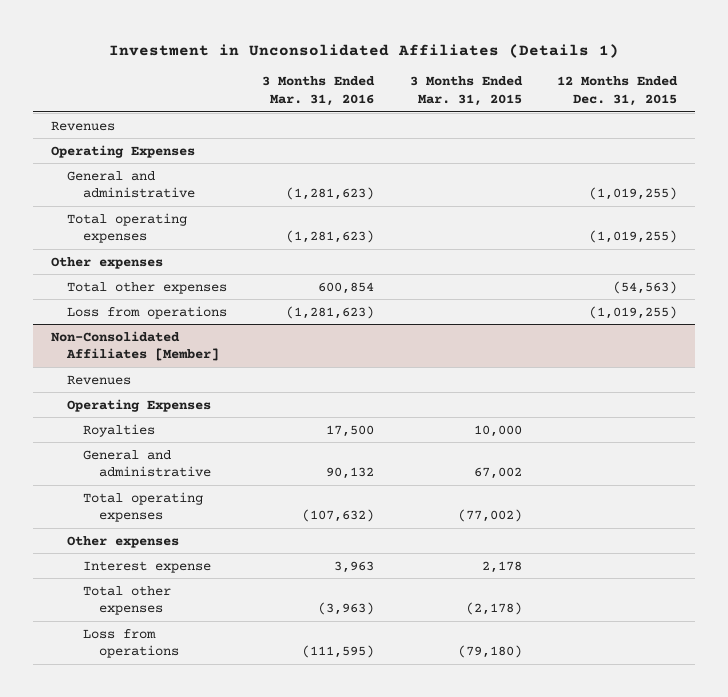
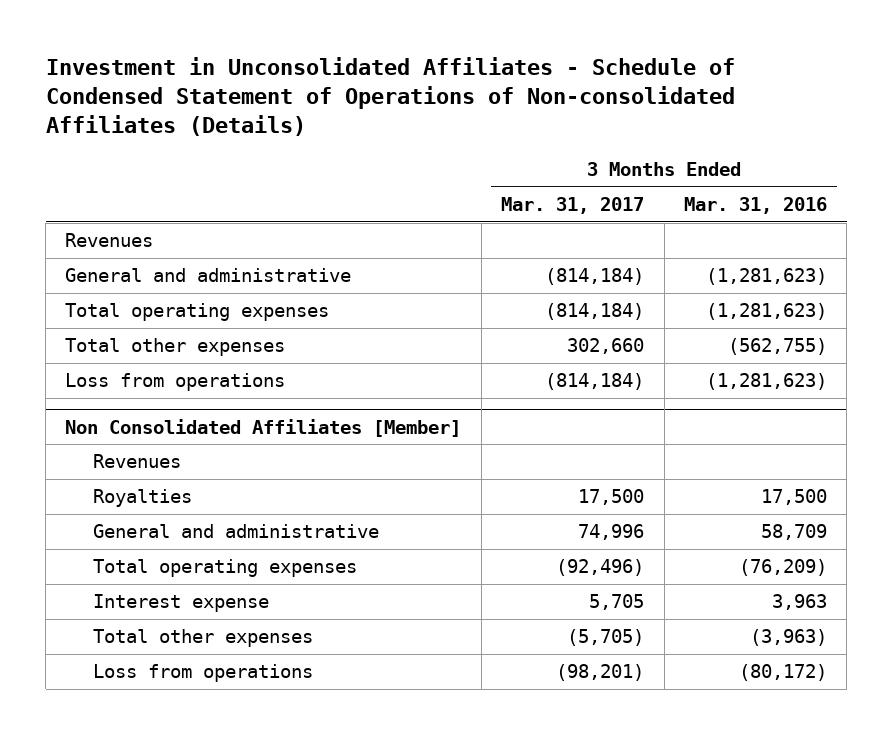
[109,43,620,58] Investment in Unconsolidated Affiliates (Details 1) -> [45,56,735,137] Investment in Unconsolidated Affiliates - Schedule of Condensed Statement of Operations of Non-consolidated Affiliates (Details)
[409,76,523,107] 3 Months Ended Mar. 31, 2015 -> none
[557,76,679,107] 12 Months Ended Dec. 31, 2015 -> none
none -> [501,197,645,215] Mar. 31, 2017
[50,144,195,158] Operating Expenses -> none
[50,256,163,269] Other expenses -> none
[318,281,375,294] 600,854 -> [727,338,827,356] (562,755)
[50,330,219,362] Non-Consolidated Affiliates [Member] -> [65,418,462,437] Non Consolidated Affiliates [Member]
[66,398,211,412] Operating Expenses -> none
[66,535,179,548] Other expenses -> none
[326,467,375,480] 90,132 -> [760,524,827,541] 58,709
[302,509,375,523] (107,632) -> [738,559,827,577] (76,209)
[302,645,375,659] (111,595) -> [738,664,827,682] (80,172)

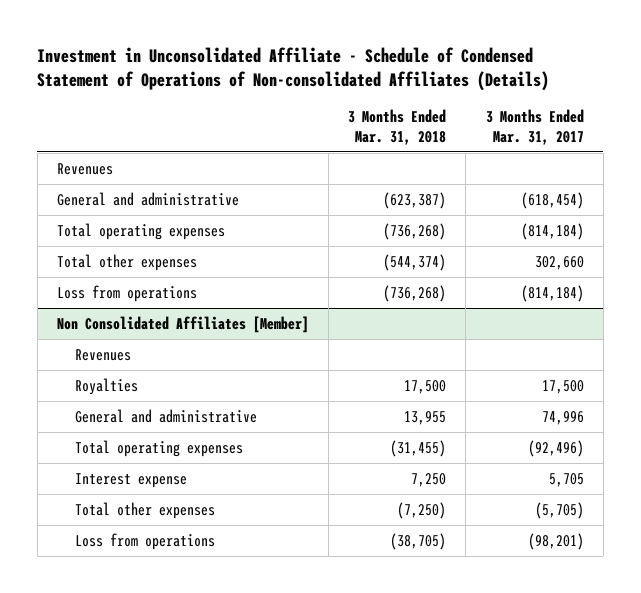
[45,56,735,137] Investment in Unconsolidated Affiliates - Schedule of Condensed Statement of Operations of Non-consolidated Affiliates (Details) -> [37,46,550,91] Investment in Unconsolidated Affiliate - Schedule of Condensed Statement of Operations of Non-consolidated Affiliates (Details)
[683,197,827,215] Mar. 31, 2016 -> none
none -> [348,109,447,145] 3 Months Ended Mar. 31, 2018
[545,268,645,286] (814,184) -> [520,192,584,210] (618,454)

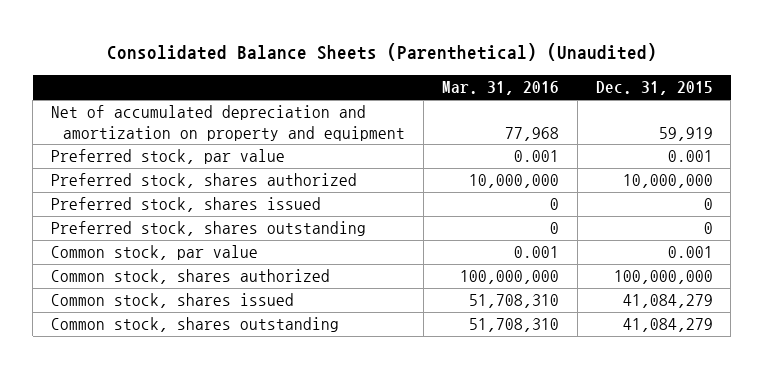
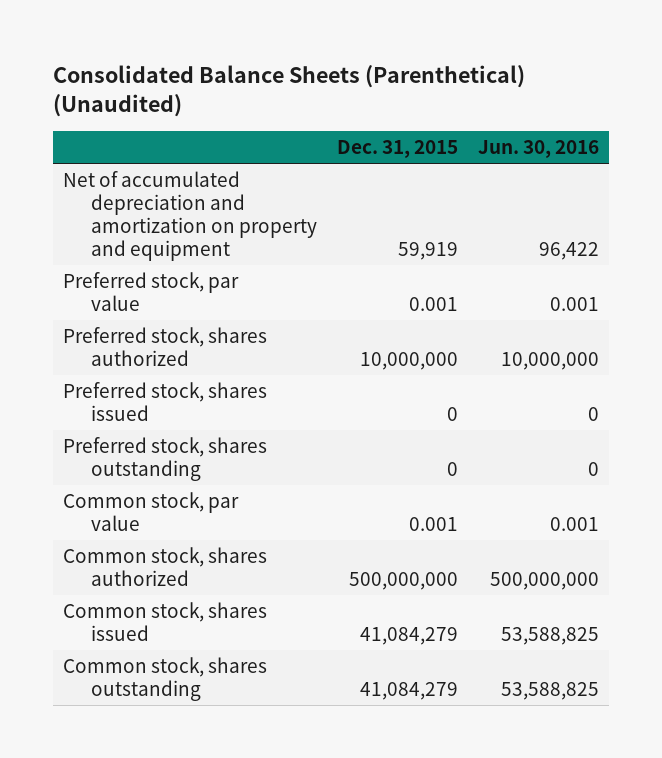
[441,81,559,96] Mar. 31, 2016 -> none
none -> [477,139,599,158] Jun. 30, 2016
[613,270,713,285] 100,000,000 -> [348,572,458,591] 500,000,000

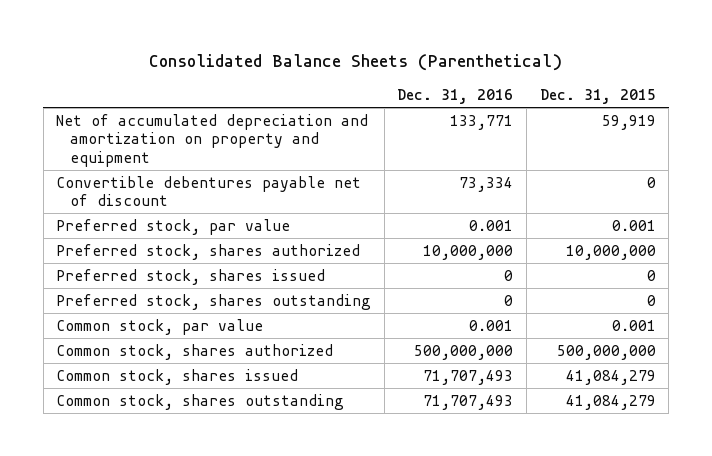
[53,64,526,117] Consolidated Balance Sheets (Parenthetical) (Unaudited) -> [148,54,562,72] Consolidated Balance Sheets (Parenthetical)
[477,139,599,158] Jun. 30, 2016 -> none
none -> [397,89,514,105] Dec. 31, 2016
none -> [56,175,362,207] Convertible debentures payable net of discount

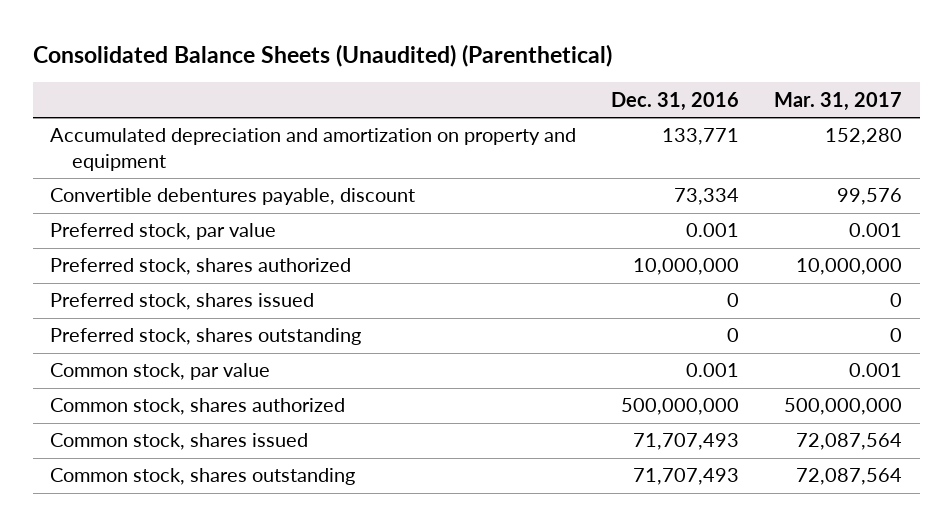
[148,54,562,72] Consolidated Balance Sheets (Parenthetical) -> [32,43,612,67] Consolidated Balance Sheets (Unaudited) (Parenthetical)
[539,89,656,105] Dec. 31, 2015 -> none
none -> [774,91,903,111] Mar. 31, 2017
[56,113,369,167] Net of accumulated depreciation and amortization on property and equipment -> [50,128,577,171] Accumulated depreciation and amortization on property and equipment
[56,175,362,207] Convertible debentures payable net of discount -> [50,188,416,206] Convertible debentures payable, discount

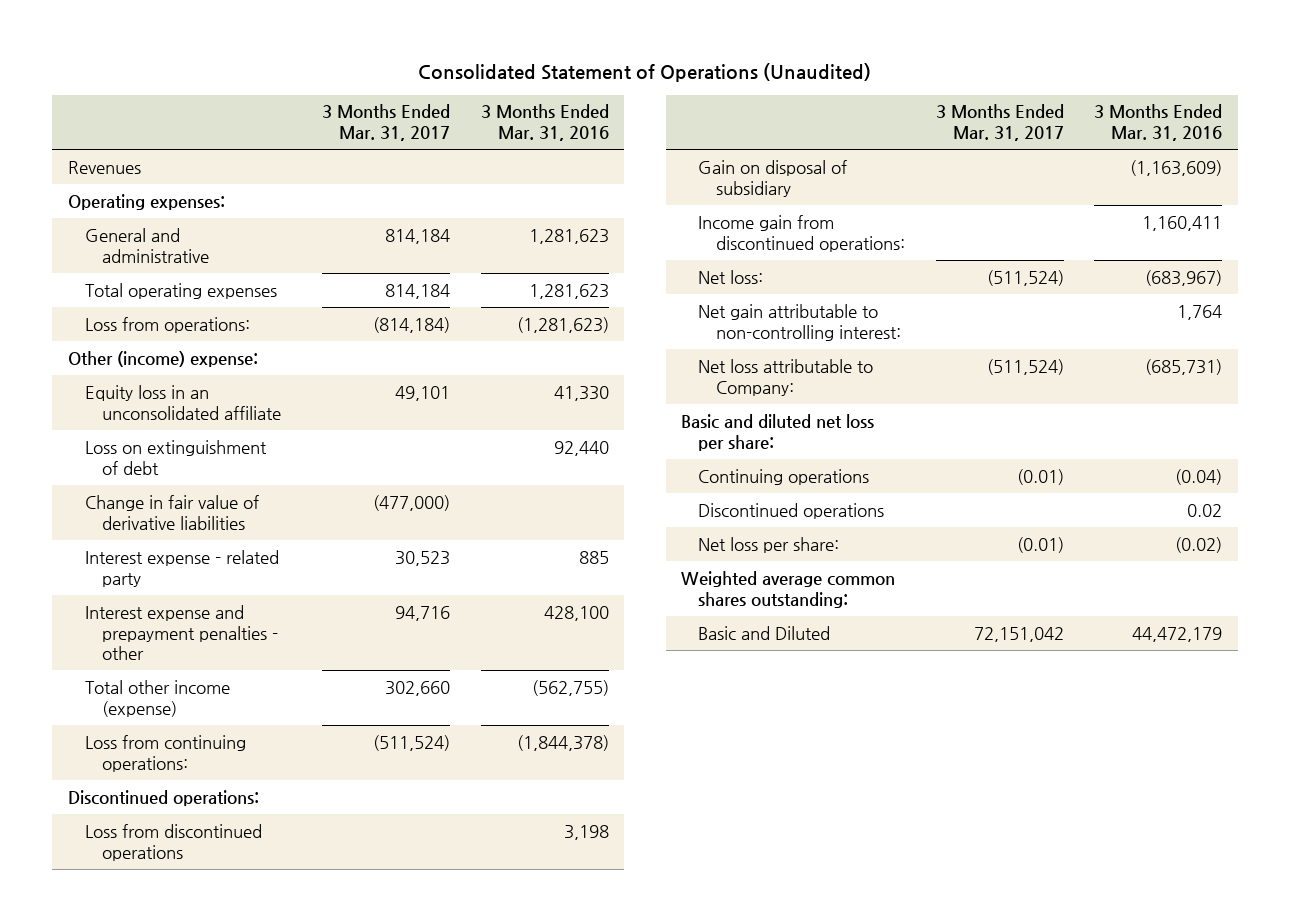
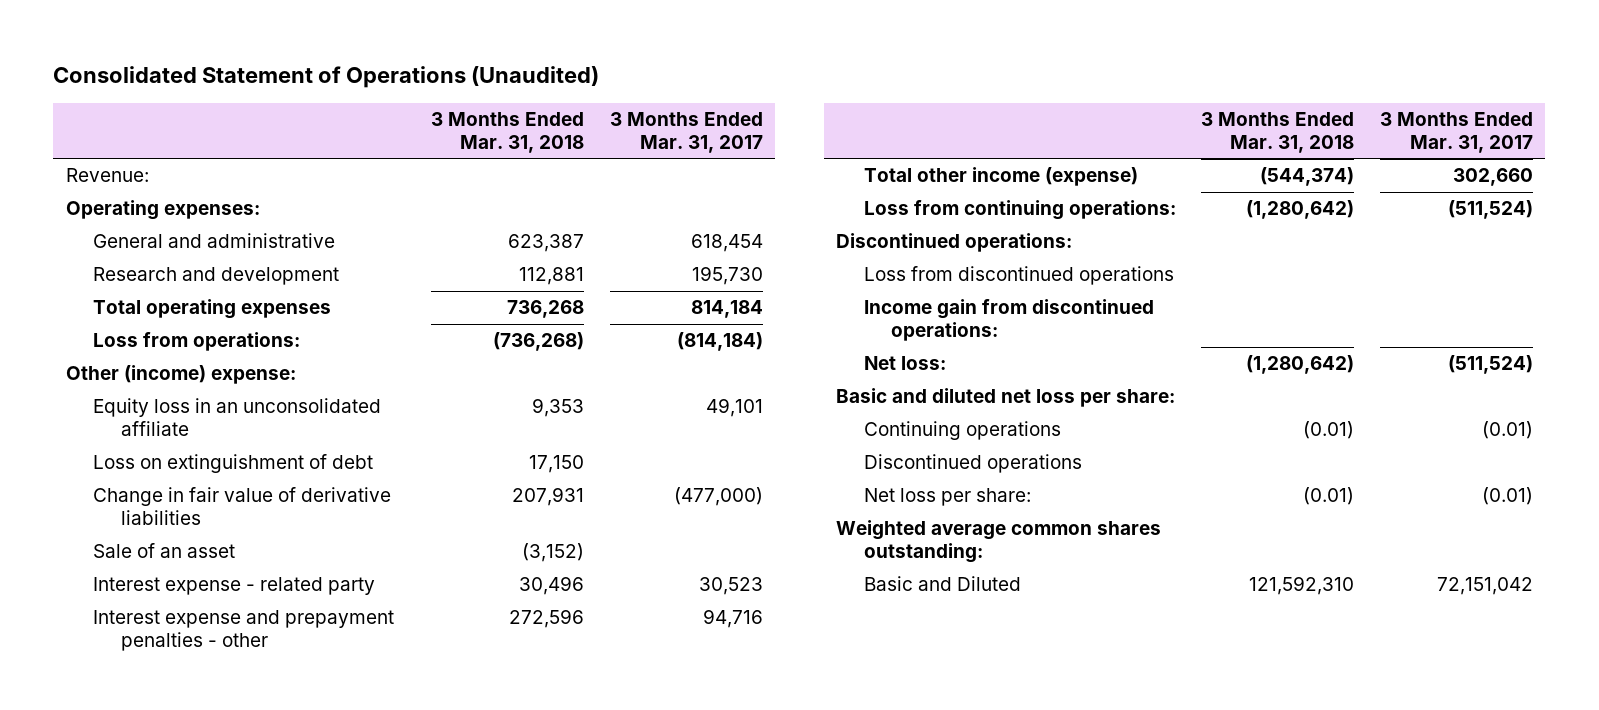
[480,104,609,142] 3 Months Ended Mar. 31, 2016 -> none
none -> [431,112,585,153] 3 Months Ended Mar. 31, 2018
[67,160,141,174] Revenues -> [66,168,150,183] Revenue:
[384,228,450,244] 814,184 -> [690,234,763,253] 618,454
none -> [93,267,340,286] Research and development
none -> [93,543,236,559] Sale of an asset
[698,159,848,197] Gain on disposal of subsidiary -> none
[698,303,901,341] Net gain attributable to non-controlling interest: -> none
[698,358,874,396] Net loss attributable to Company: -> none

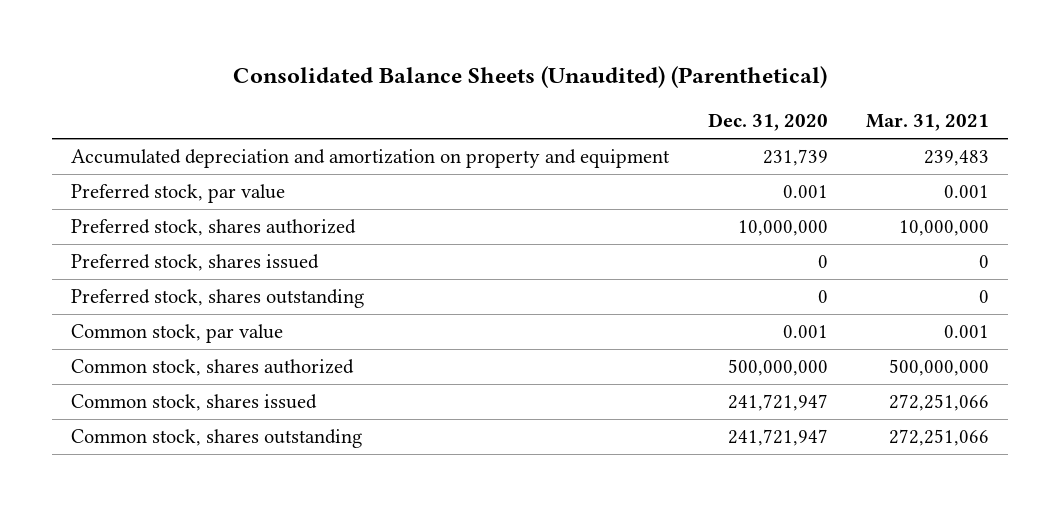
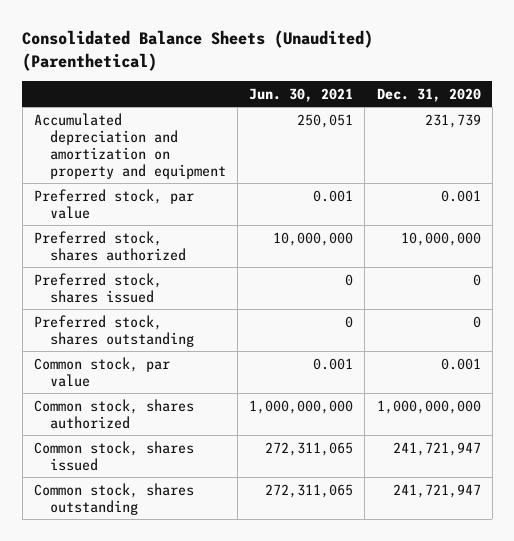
[866,114,990,132] Mar. 31, 2021 -> none
none -> [249,87,354,102] Jun. 30, 2021
[727,358,828,376] 500,000,000 -> [376,399,481,414] 1,000,000,000

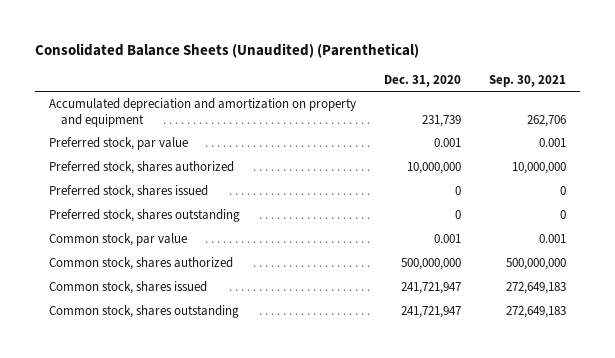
[249,87,354,102] Jun. 30, 2021 -> none
none -> [489,74,567,87] Sep. 30, 2021
[376,399,481,414] 1,000,000,000 -> [400,258,461,271] 500,000,000

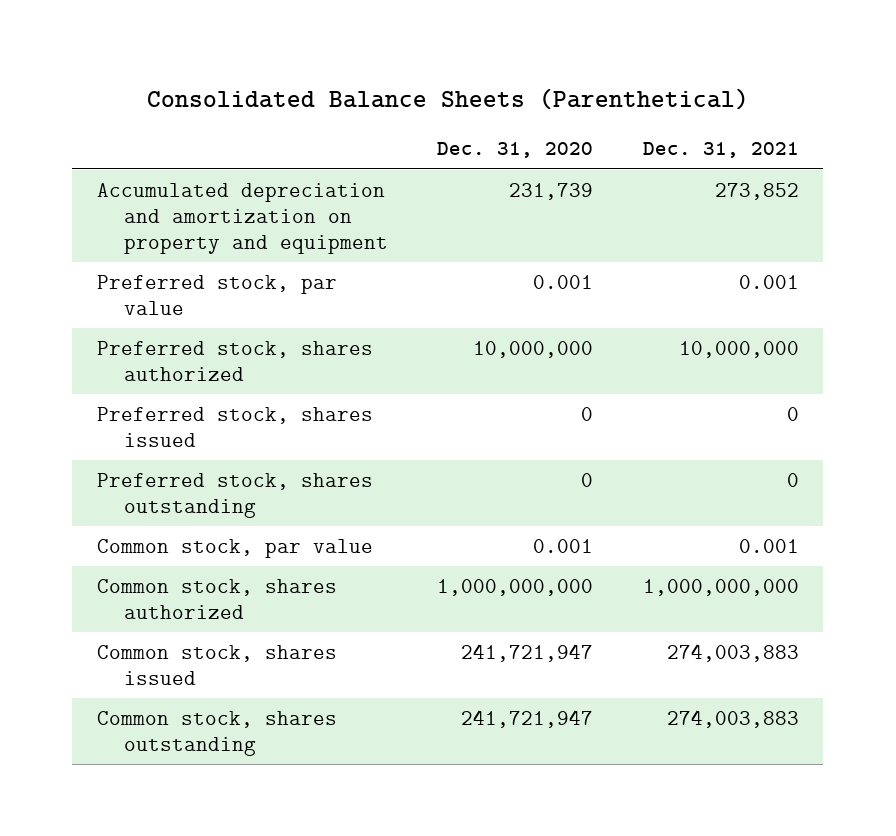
[34,42,419,58] Consolidated Balance Sheets (Unaudited) (Parenthetical) -> [146,87,749,110] Consolidated Balance Sheets (Parenthetical)
[489,74,567,87] Sep. 30, 2021 -> none
none -> [642,142,799,159] Dec. 31, 2021
[400,258,461,271] 500,000,000 -> [437,578,594,596] 1,000,000,000

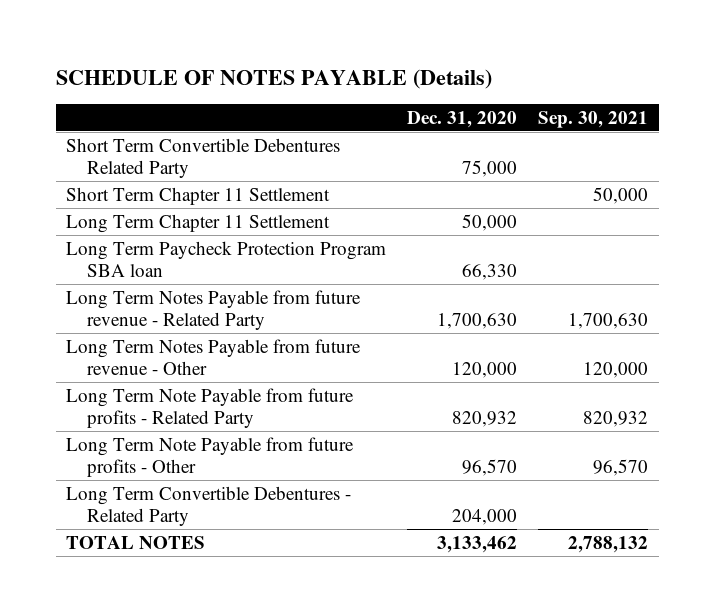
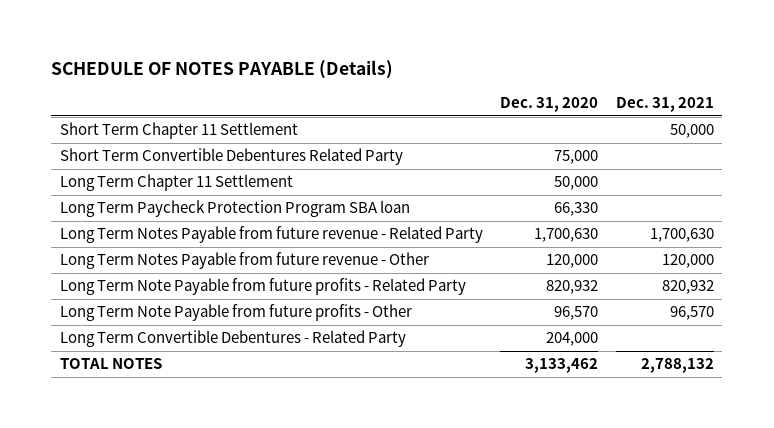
[538,110,649,128] Sep. 30, 2021 -> none
none -> [615,97,714,113] Dec. 31, 2021
[66,137,341,178] Short Term Convertible Debentures Related Party -> [59,148,403,166] Short Term Convertible Debentures Related Party

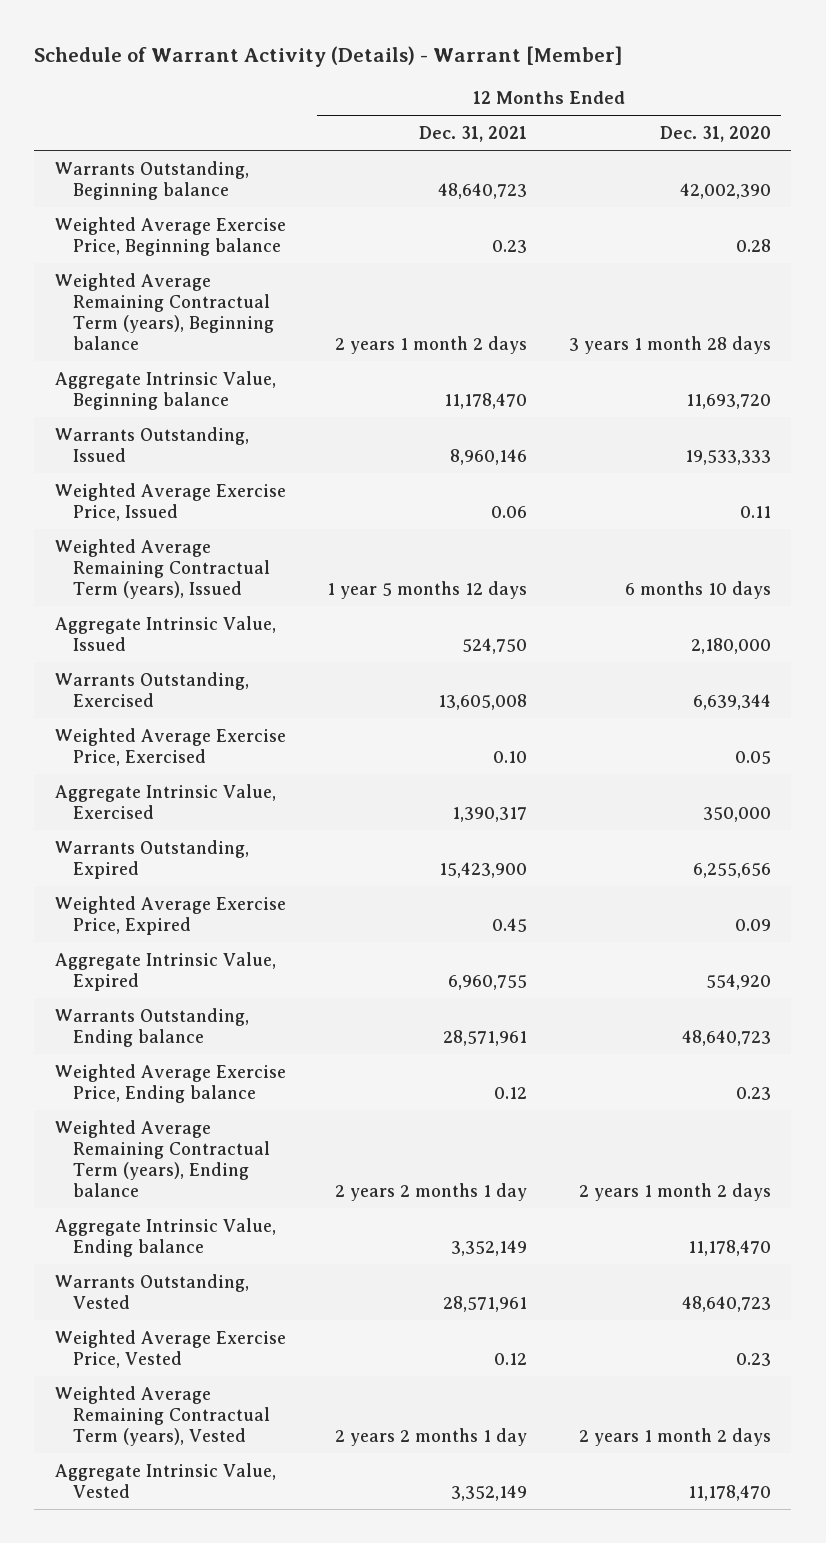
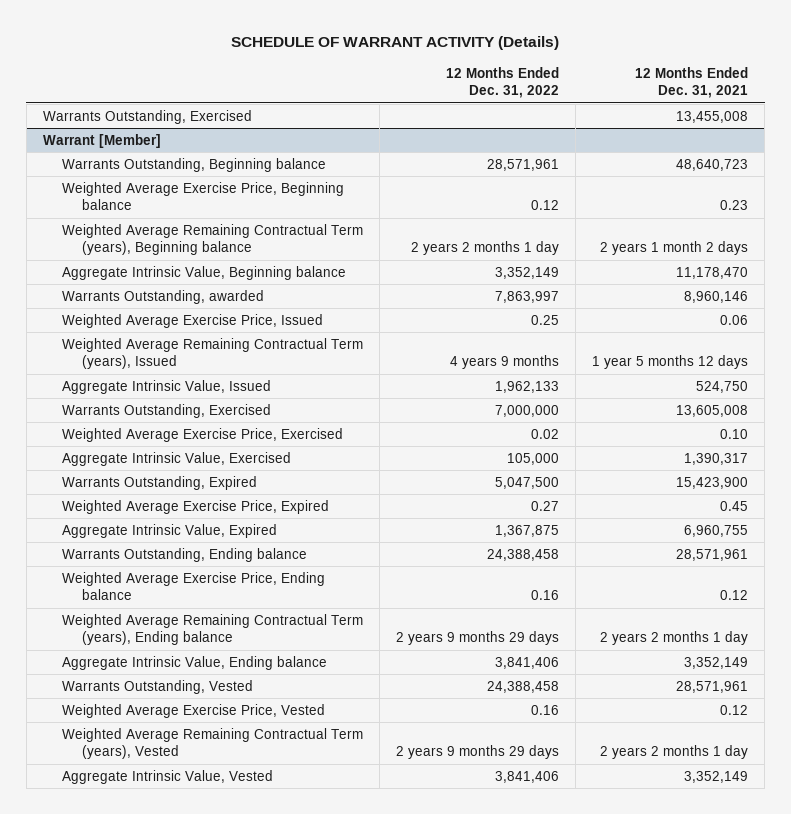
[34,46,623,68] Schedule of Warrant Activity (Details) - Warrant [Member] -> [231,36,560,51] SCHEDULE OF WARRANT ACTIVITY (Details)
[659,125,771,142] Dec. 31, 2020 -> none
none -> [446,66,560,99] 12 Months Ended Dec. 31, 2022
none -> [42,109,252,124] Warrants Outstanding, Exercised
none -> [42,133,161,148] Warrant [Member]
[54,426,249,462] Warrants Outstanding, Issued -> [62,289,265,304] Warrants Outstanding, awarded

